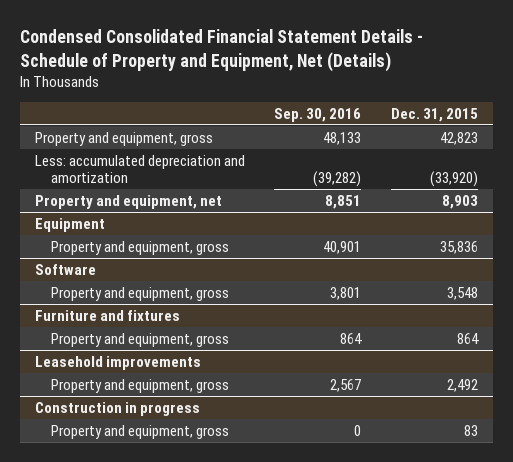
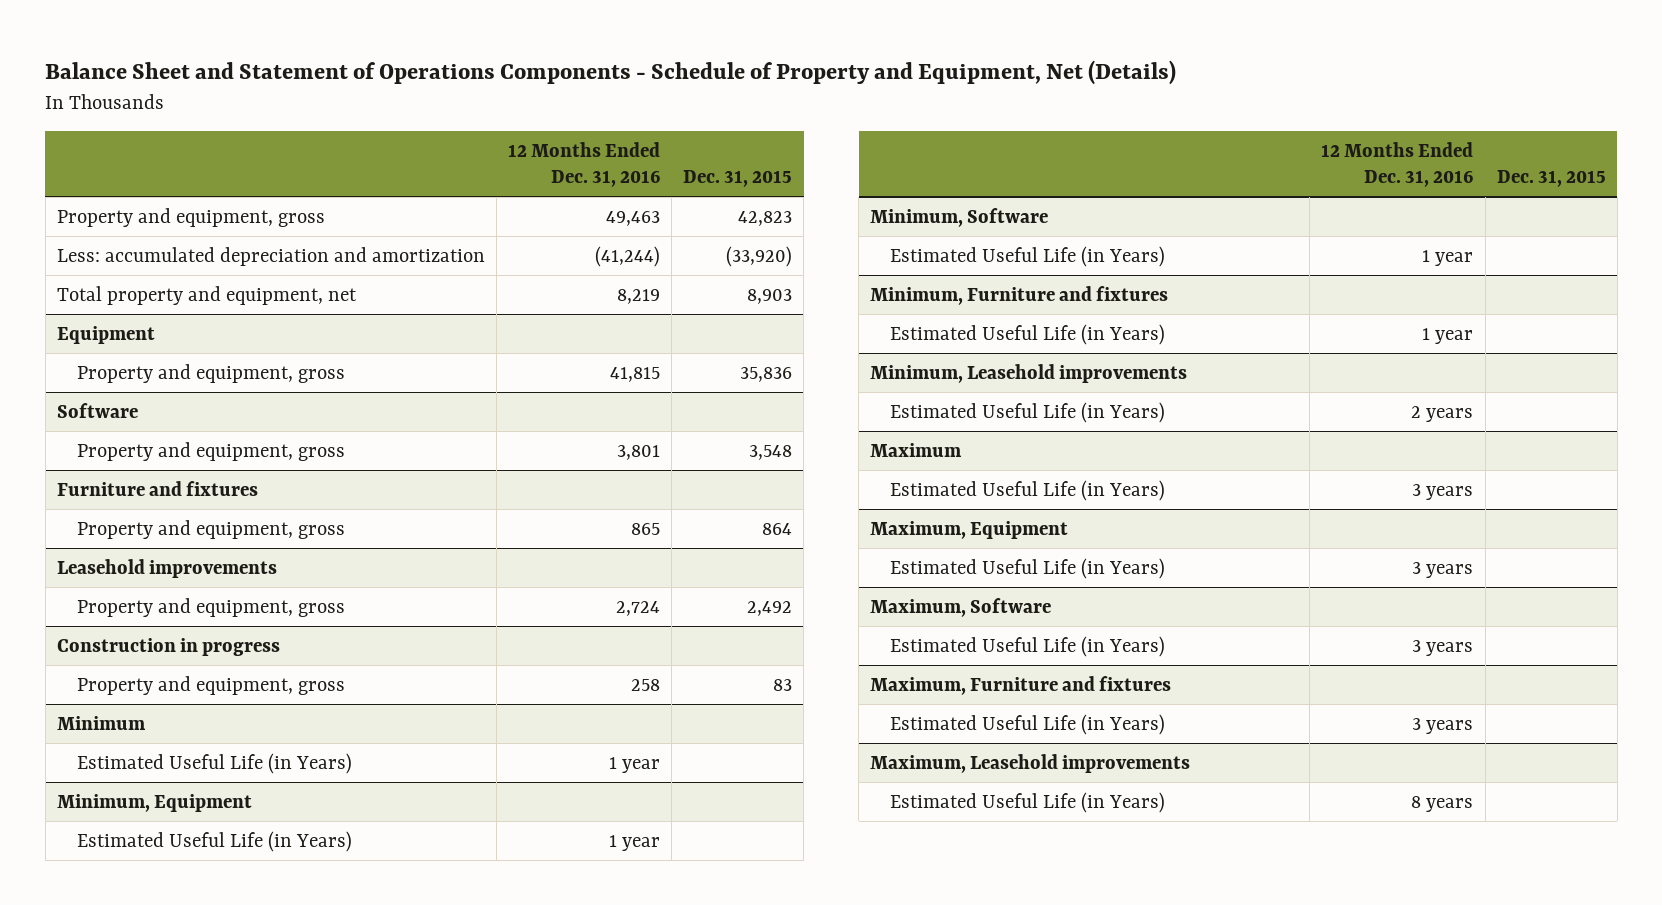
[19,29,423,72] Condensed Consolidated Financial Statement Details - Schedule of Property and Equipment, Net (Details) -> [45,60,1177,86] Balance Sheet and Statement of Operations Components - Schedule of Property and Equipment, Net (Details)
[274,107,362,122] Sep. 30, 2016 -> none
none -> [508,141,661,188] 12 Months Ended Dec. 31, 2016
[34,194,222,209] Property and equipment, net -> [56,285,357,305] Total property and equipment, net
none -> [56,715,146,730] Minimum
none -> [76,752,352,774] Estimated Useful Life (in Years)
none -> [56,793,252,812] Minimum, Equipment
none -> [76,830,352,852] Estimated Useful Life (in Years)
none -> [870,207,1049,227] Minimum, Software
none -> [890,245,1166,267] Estimated Useful Life (in Years)
none -> [870,285,1169,305] Minimum, Furniture and fixtures
none -> [890,323,1166,345] Estimated Useful Life (in Years)
none -> [870,363,1188,383] Minimum, Leasehold improvements
none -> [890,401,1166,423] Estimated Useful Life (in Years)
none -> [870,442,963,457] Maximum
none -> [890,479,1166,501] Estimated Useful Life (in Years)
none -> [870,520,1069,539] Maximum, Equipment
none -> [890,557,1166,579] Estimated Useful Life (in Years)
none -> [870,597,1052,617] Maximum, Software
none -> [890,635,1166,657] Estimated Useful Life (in Years)
none -> [870,675,1172,695] Maximum, Furniture and fixtures
none -> [890,713,1166,735] Estimated Useful Life (in Years)
none -> [870,753,1191,773] Maximum, Leasehold improvements
none -> [890,791,1166,813] Estimated Useful Life (in Years)

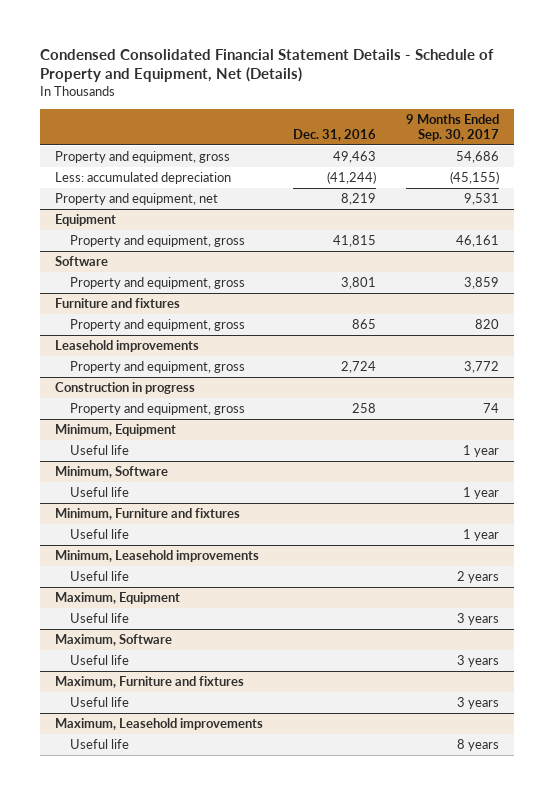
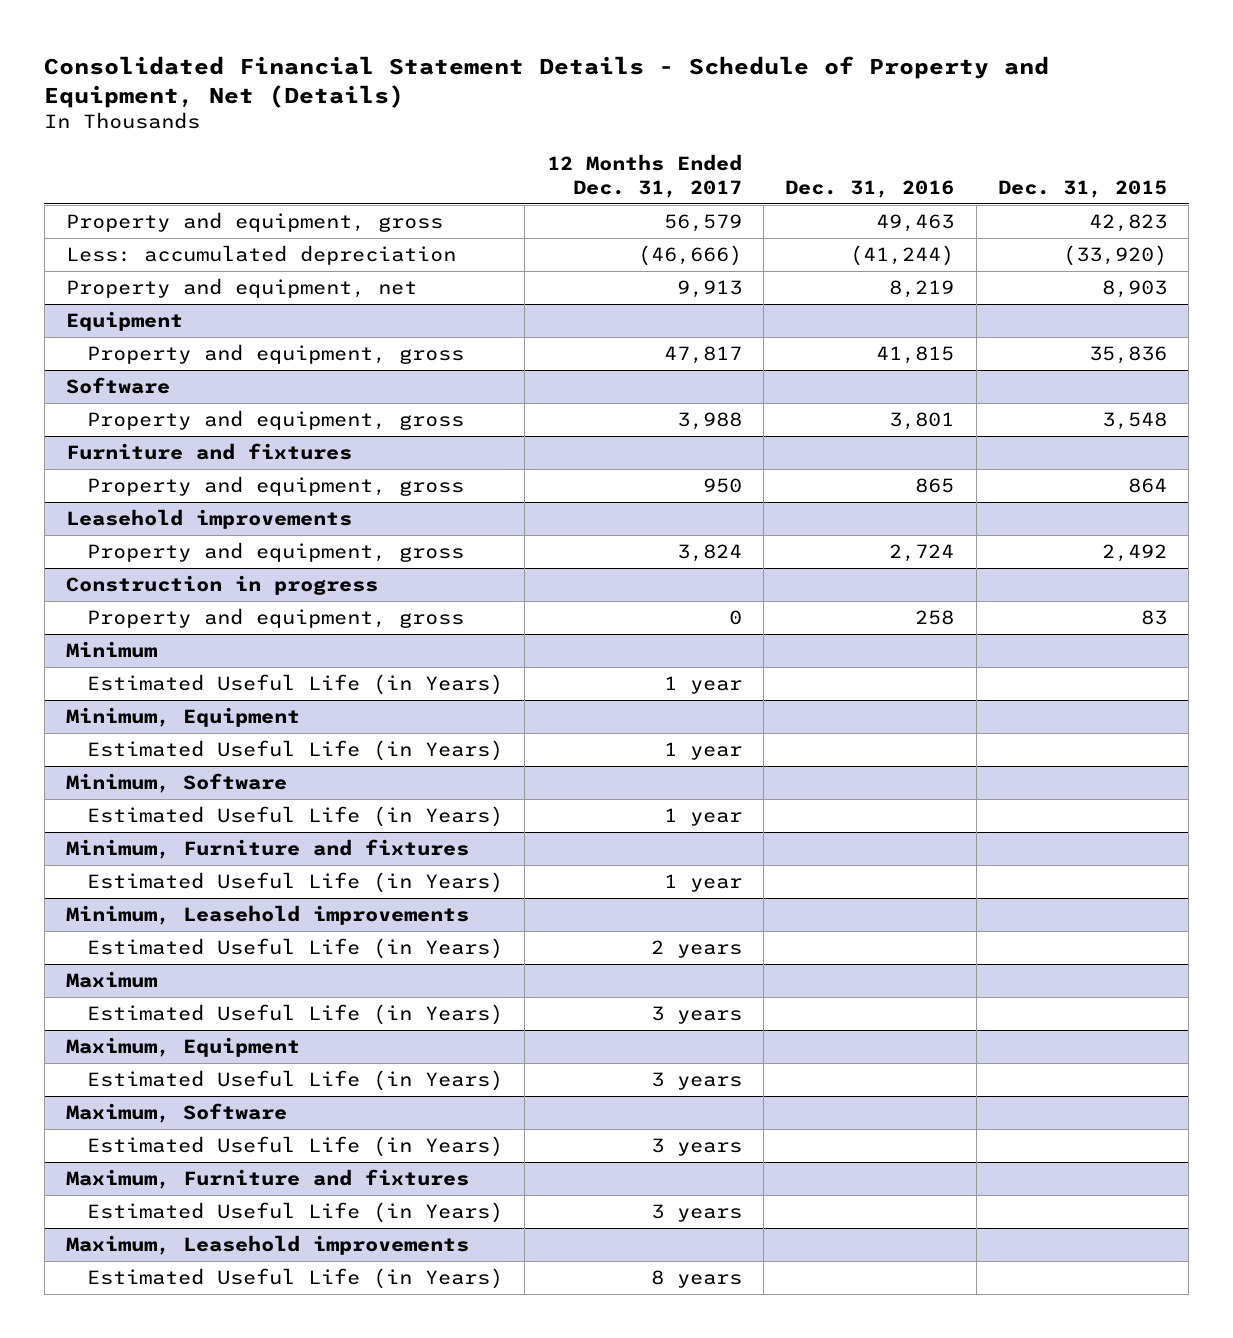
[39,48,494,83] Condensed Consolidated Financial Statement Details - Schedule of Property and Equipment, Net (Details) -> [44,55,1050,108] Consolidated Financial Statement Details - Schedule of Property and Equipment, Net (Details)
[406,113,500,142] 9 Months Ended Sep. 30, 2017 -> none
none -> [546,153,742,198] 12 Months Ended Dec. 31, 2017
none -> [997,179,1167,198] Dec. 31, 2015
none -> [66,640,158,658] Minimum
none -> [87,673,504,695] Estimated Useful Life (in Years)
[70,444,130,455] Useful life -> [87,739,504,761] Estimated Useful Life (in Years)
[70,486,130,497] Useful life -> [87,805,504,827] Estimated Useful Life (in Years)
[70,528,130,539] Useful life -> [87,871,504,893] Estimated Useful Life (in Years)
[70,570,130,581] Useful life -> [87,937,504,959] Estimated Useful Life (in Years)
none -> [66,970,158,988] Maximum
none -> [87,1003,504,1025] Estimated Useful Life (in Years)
[70,612,130,623] Useful life -> [87,1069,504,1091] Estimated Useful Life (in Years)
[70,654,130,665] Useful life -> [87,1135,504,1157] Estimated Useful Life (in Years)
[70,696,130,707] Useful life -> [87,1201,504,1223] Estimated Useful Life (in Years)
[70,738,130,749] Useful life -> [87,1267,504,1289] Estimated Useful Life (in Years)

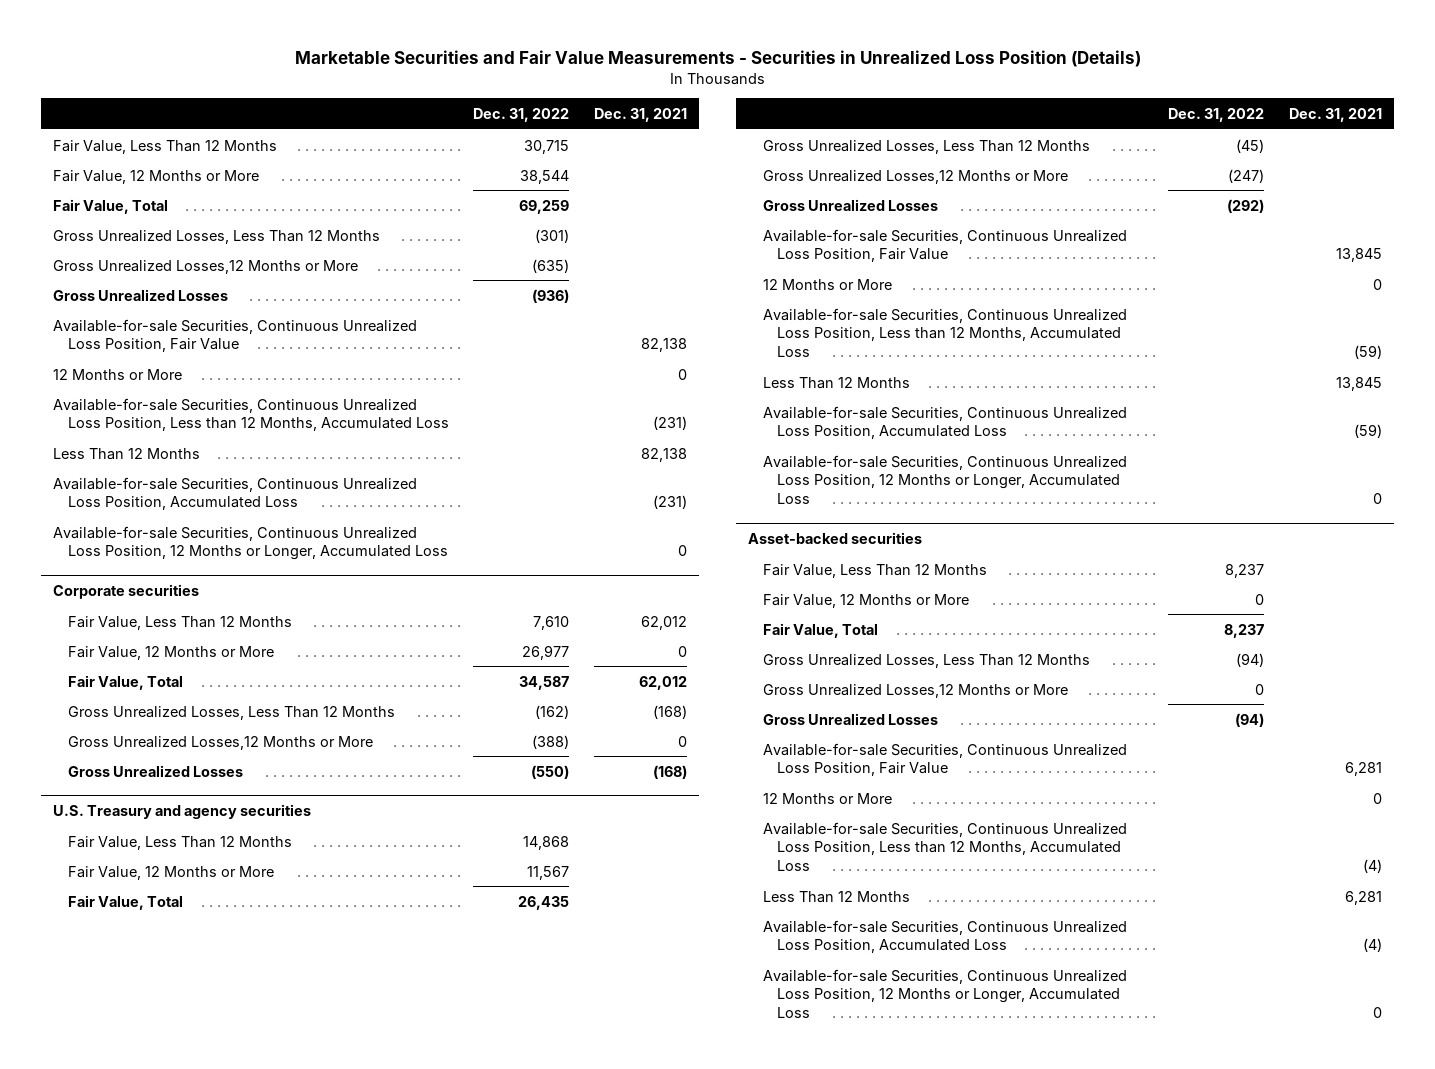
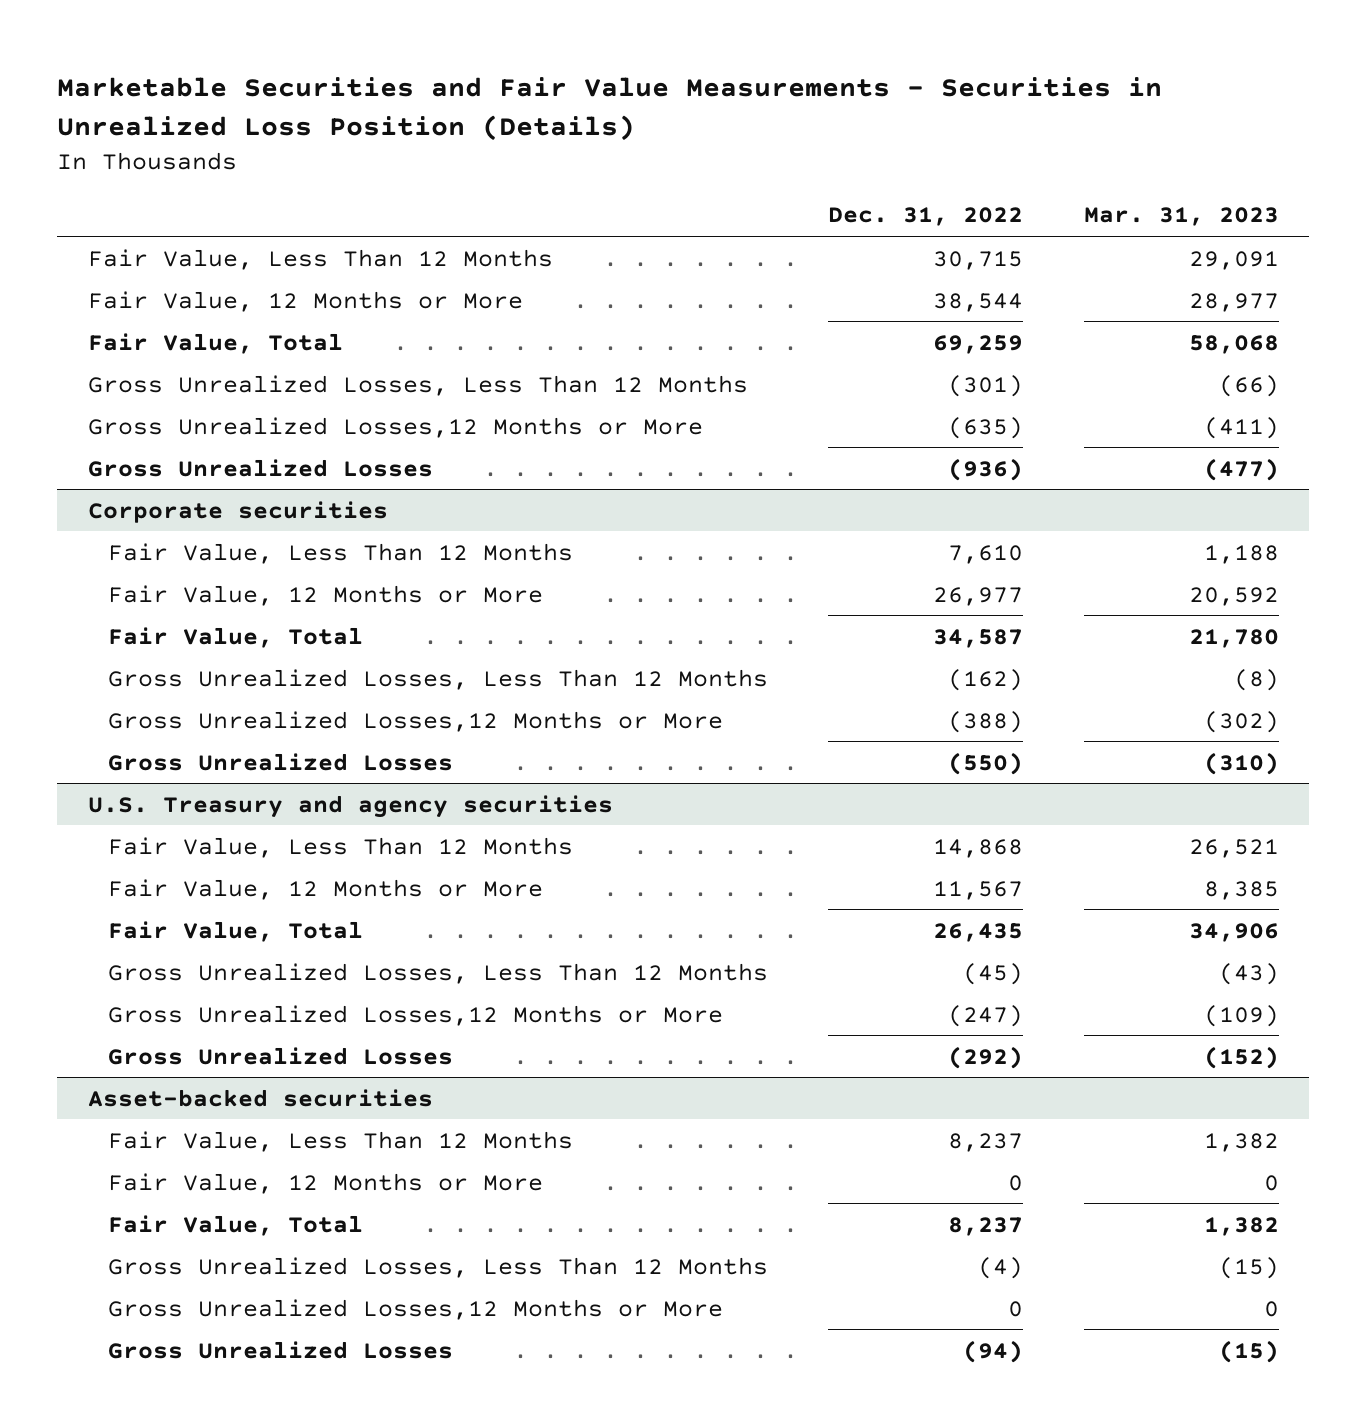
[593,108,687,123] Dec. 31, 2021 -> none
none -> [1083,207,1279,227] Mar. 31, 2023
[53,318,418,353] Available-for-sale Securities, Continuous Unrealized Loss Position, Fair Value -> none
[53,368,183,380] 12 Months or More -> none
[53,397,449,432] Available-for-sale Securities, Continuous Unrealized Loss Position, Less than 12 Months, Accumulated Loss -> none
[53,447,201,460] Less Than 12 Months -> none
[53,476,418,511] Available-for-sale Securities, Continuous Unrealized Loss Position, Accumulated Loss -> none
[53,525,448,561] Available-for-sale Securities, Continuous Unrealized Loss Position, 12 Months or Longer, Accumulated Loss -> none
[762,228,1127,263] Available-for-sale Securities, Continuous Unrealized Loss Position, Fair Value -> none
[762,278,892,290] 12 Months or More -> none
[762,307,1127,358] Available-for-sale Securities, Continuous Unrealized Loss Position, Less than 12 Months, Accumulated Loss -> none
[762,376,910,389] Less Than 12 Months -> none
[762,405,1127,440] Available-for-sale Securities, Continuous Unrealized Loss Position, Accumulated Loss -> none
[762,454,1127,505] Available-for-sale Securities, Continuous Unrealized Loss Position, 12 Months or Longer, Accumulated Loss -> none
[1236,652,1265,667] (94) -> [978,1256,1024,1279] (4)
[762,742,1127,777] Available-for-sale Securities, Continuous Unrealized Loss Position, Fair Value -> none
[762,792,892,804] 12 Months or More -> none
[762,821,1127,872] Available-for-sale Securities, Continuous Unrealized Loss Position, Less than 12 Months, Accumulated Loss -> none
[762,890,910,903] Less Than 12 Months -> none
[762,919,1127,954] Available-for-sale Securities, Continuous Unrealized Loss Position, Accumulated Loss -> none
[762,968,1127,1019] Available-for-sale Securities, Continuous Unrealized Loss Position, 12 Months or Longer, Accumulated Loss -> none

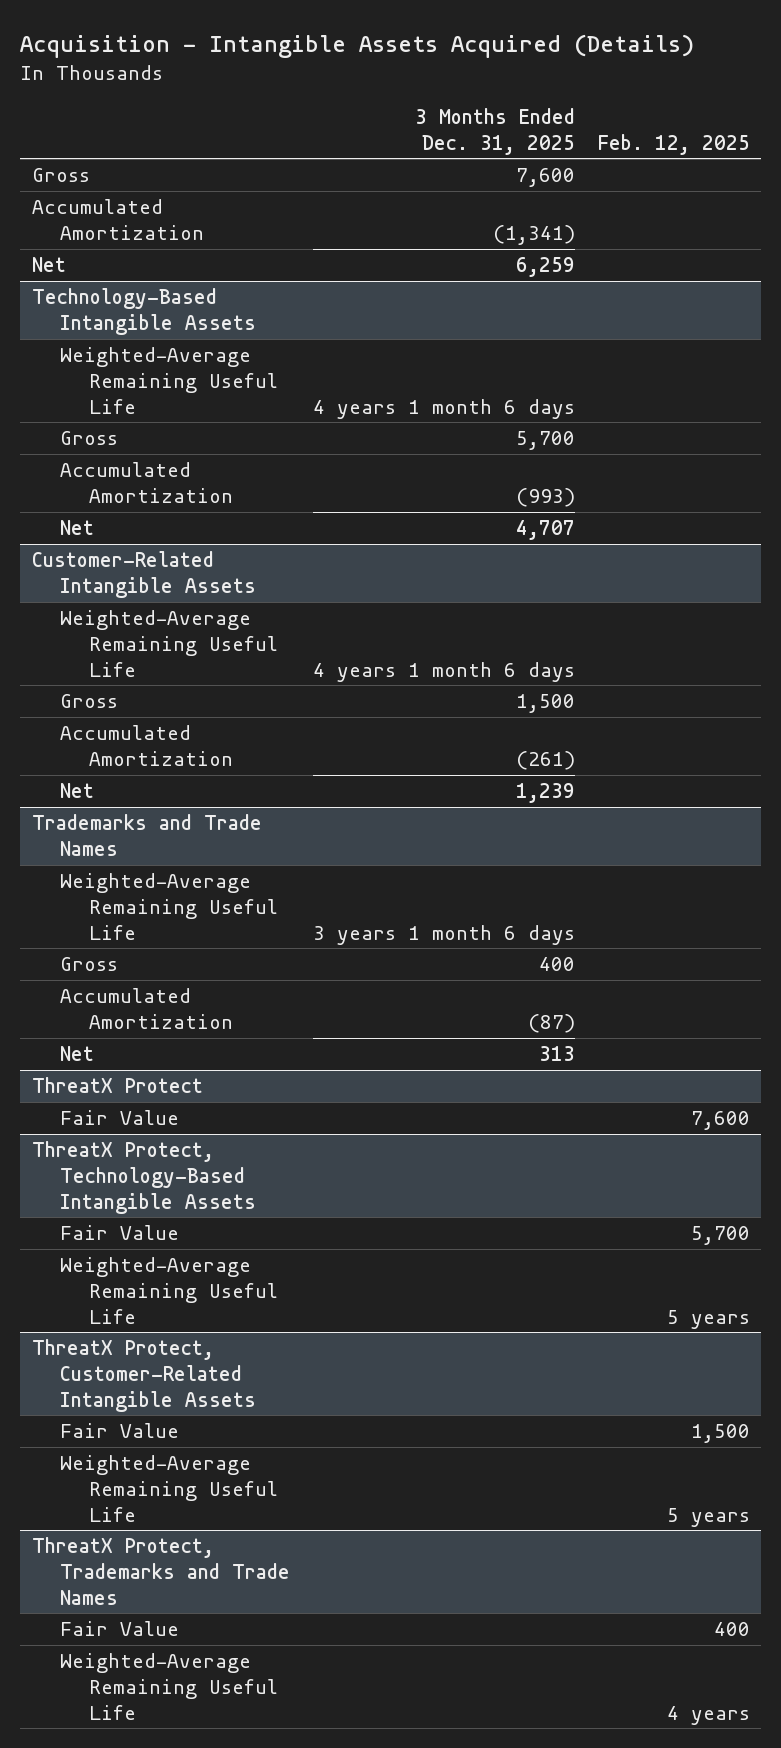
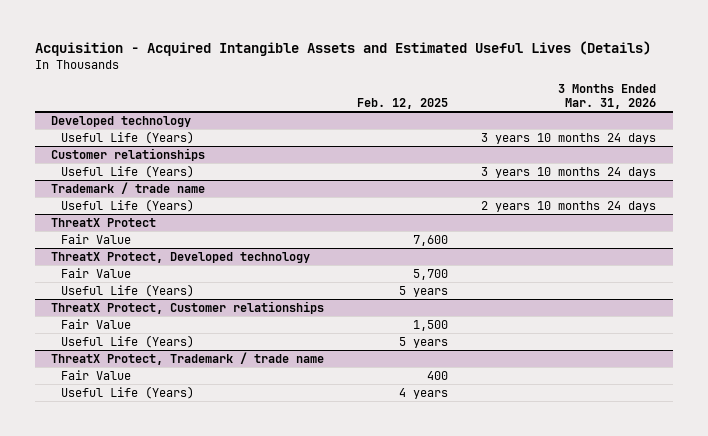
[20,34,695,59] Acquisition - Intangible Assets Acquired (Details) -> [34,41,651,57] Acquisition - Acquired Intangible Assets and Estimated Useful Lives (Details)
[415,107,576,155] 3 Months Ended Dec. 31, 2025 -> none
none -> [558,84,657,109] 3 Months Ended Mar. 31, 2026
[31,168,90,183] Gross -> none
[31,199,205,240] Accumulated Amortization -> none
[31,257,66,273] Net -> none
[60,431,119,446] Gross -> none
[60,462,233,503] Accumulated Amortization -> none
[60,520,95,536] Net -> none
[60,694,119,709] Gross -> none
[60,725,233,766] Accumulated Amortization -> none
[60,783,95,799] Net -> none
[60,957,119,972] Gross -> none
[60,988,233,1029] Accumulated Amortization -> none
[60,1046,95,1062] Net -> none
[31,288,257,335] Technology-Based Intangible Assets -> [51,115,192,127] Developed technology
[60,347,278,414] Weighted-Average Remaining Useful Life -> [61,130,195,144] Useful Life (Years)
[31,551,257,598] Customer-Related Intangible Assets -> [51,147,206,161] Customer relationships
[60,610,278,677] Weighted-Average Remaining Useful Life -> [61,164,195,178] Useful Life (Years)
[31,814,262,856] Trademarks and Trade Names -> [51,181,206,194] Trademark / trade name
[60,873,278,940] Weighted-Average Remaining Useful Life -> [61,198,195,212] Useful Life (Years)
[31,1141,257,1214] ThreatX Protect, Technology-Based Intangible Assets -> [51,251,311,263] ThreatX Protect, Developed technology
[60,1257,278,1324] Weighted-Average Remaining Useful Life -> [61,283,195,297] Useful Life (Years)
[31,1339,257,1412] ThreatX Protect, Customer-Related Intangible Assets -> [51,300,325,314] ThreatX Protect, Customer relationships
[60,1455,278,1522] Weighted-Average Remaining Useful Life -> [61,334,195,348] Useful Life (Years)
[31,1537,291,1605] ThreatX Protect, Trademarks and Trade Names -> [51,351,325,365] ThreatX Protect, Trademark / trade name
[60,1653,278,1720] Weighted-Average Remaining Useful Life -> [61,385,195,399] Useful Life (Years)

